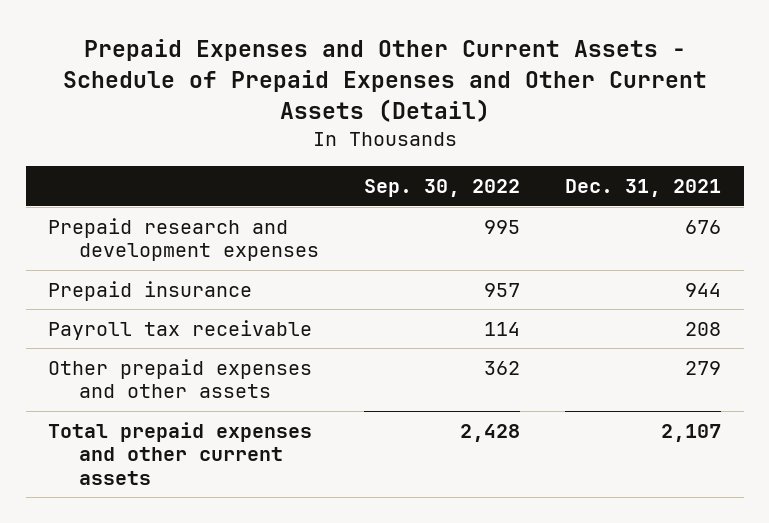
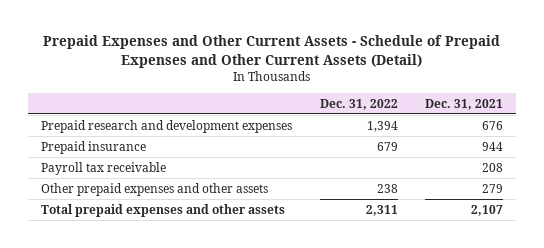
[364,179,521,198] Sep. 30, 2022 -> none
none -> [319,98,398,110] Dec. 31, 2022
[48,421,313,486] Total prepaid expenses and other current assets -> [41,203,286,217] Total prepaid expenses and other assets

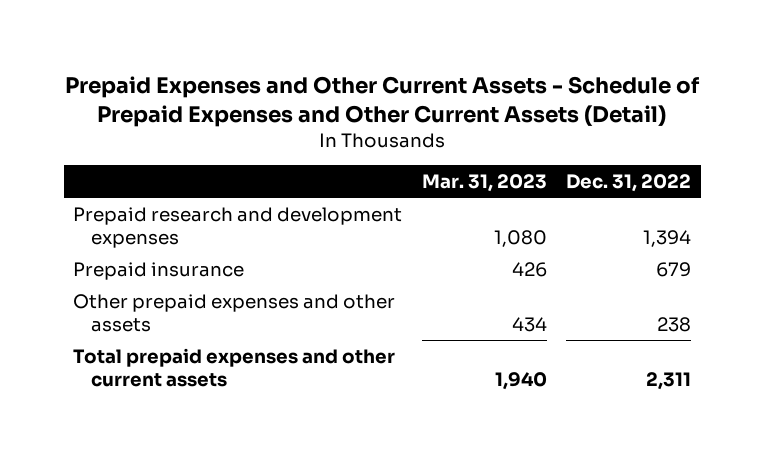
[424,98,503,110] Dec. 31, 2021 -> none
none -> [421,174,547,193] Mar. 31, 2023
[41,161,167,175] Payroll tax receivable -> none
[41,203,286,217] Total prepaid expenses and other assets -> [73,347,396,387] Total prepaid expenses and other current assets

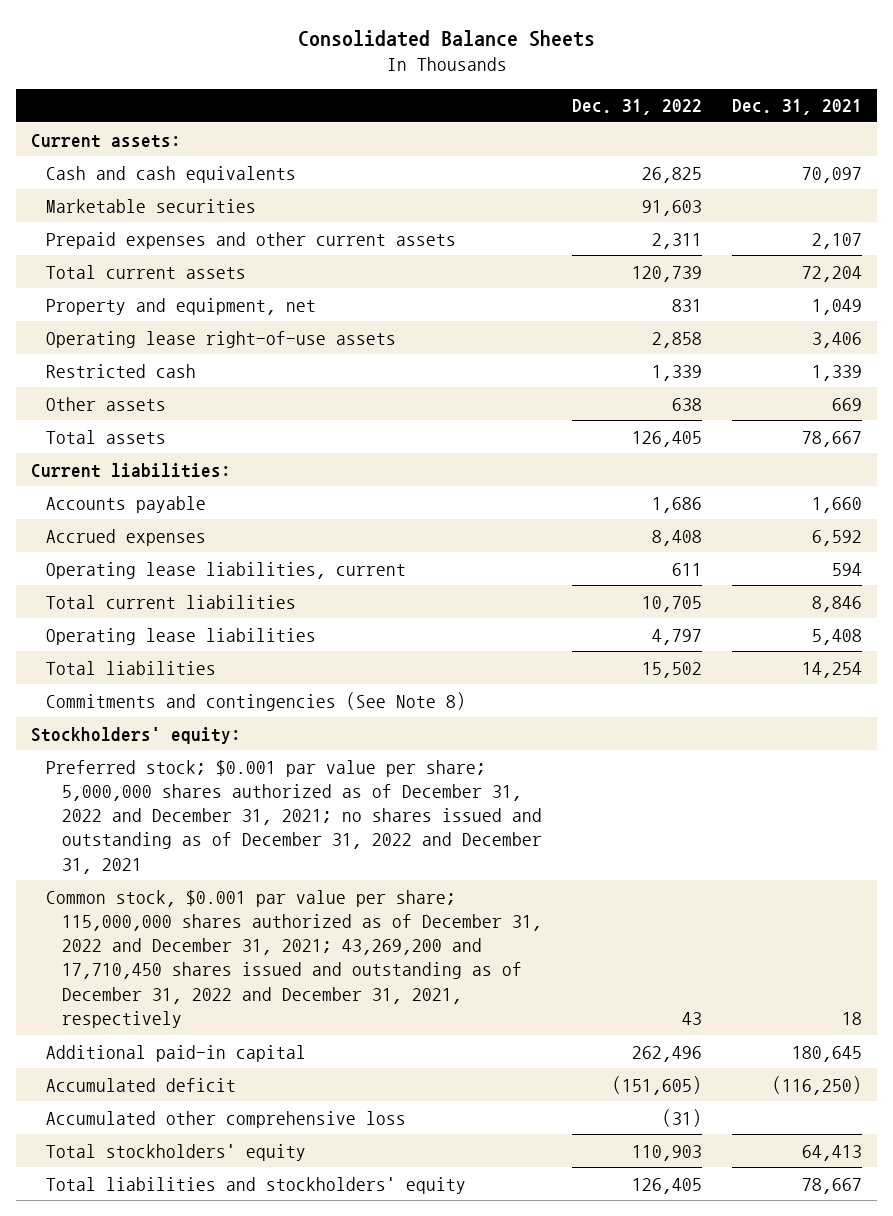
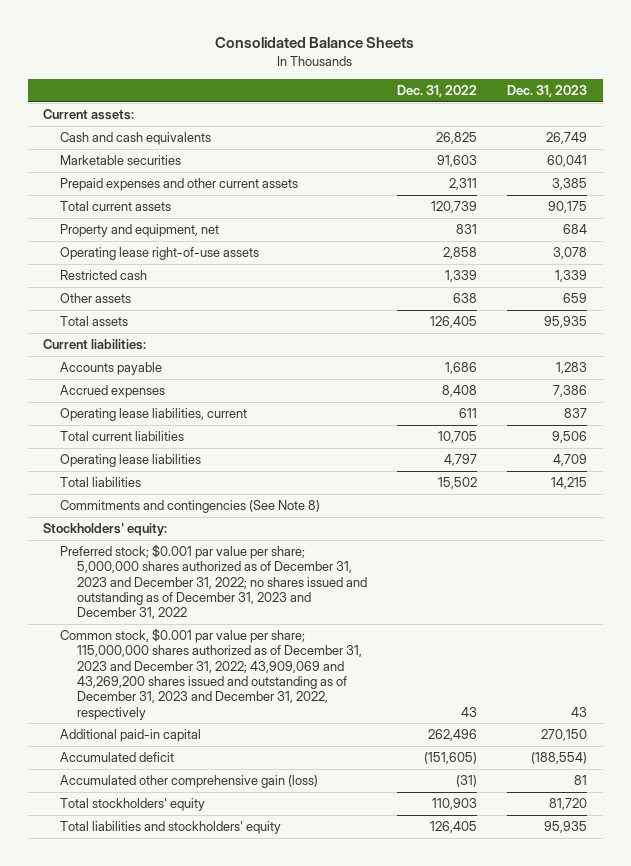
[732,99,863,116] Dec. 31, 2021 -> none
none -> [507,85,588,98] Dec. 31, 2023
[46,759,542,874] Preferred stock; $0.001 par value per share; 5,000,000 shares authorized as of December 31, 2022 and December 31, 2021; no shares issued and outstanding as of December 31, 2022 and December 31, 2021 -> [60,544,368,620] Preferred stock; $0.001 par value per share; 5,000,000 shares authorized as of December 31, 2023 and December 31, 2022; no shares issued and outstanding as of December 31, 2023 and December 31, 2022
[46,889,542,1029] Common stock, $0.001 par value per share; 115,000,000 shares authorized as of December 31, 2022 and December 31, 2021; 43,269,200 and 17,710,450 shares issued and outstanding as of December 31, 2022 and December 31, 2021, respectively -> [60,628,363,720] Common stock, $0.001 par value per share; 115,000,000 shares authorized as of December 31, 2023 and December 31, 2022; 43,909,069 and 43,269,200 shares issued and outstanding as of December 31, 2023 and December 31, 2022, respectively
[46,1110,407,1128] Accumulated other comprehensive loss -> [60,775,319,789] Accumulated other comprehensive gain (loss)

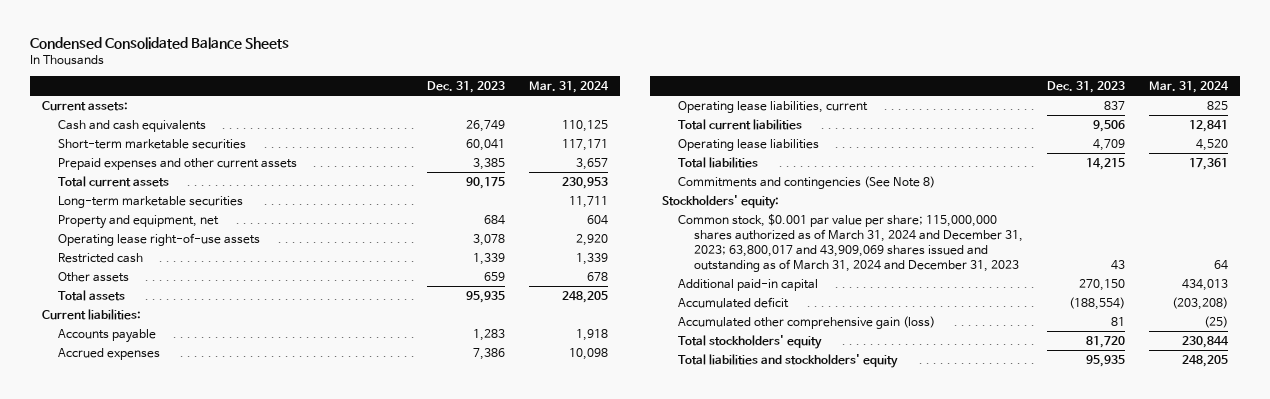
[215,37,415,49] Consolidated Balance Sheets -> [29,37,289,50] Condensed Consolidated Balance Sheets
[397,85,478,98] Dec. 31, 2022 -> none
none -> [528,81,609,94] Mar. 31, 2024
[60,155,182,166] Marketable securities -> [57,138,246,149] Short-term marketable securities
none -> [57,195,243,208] Long-term marketable securities
[60,544,368,620] Preferred stock; $0.001 par value per share; 5,000,000 shares authorized as of December 31, 2023 and December 31, 2022; no shares issued and outstanding as of December 31, 2023 and December 31, 2022 -> none
[60,628,363,720] Common stock, $0.001 par value per share; 115,000,000 shares authorized as of December 31, 2023 and December 31, 2022; 43,909,069 and 43,269,200 shares issued and outstanding as of December 31, 2023 and December 31, 2022, respectively -> [678,213,1023,272] Common stock, $0.001 par value per share; 115,000,000 shares authorized as of March 31, 2024 and December 31, 2023; 63,800,017 and 43,909,069 shares issued and outstanding as of March 31, 2024 and December 31, 2023

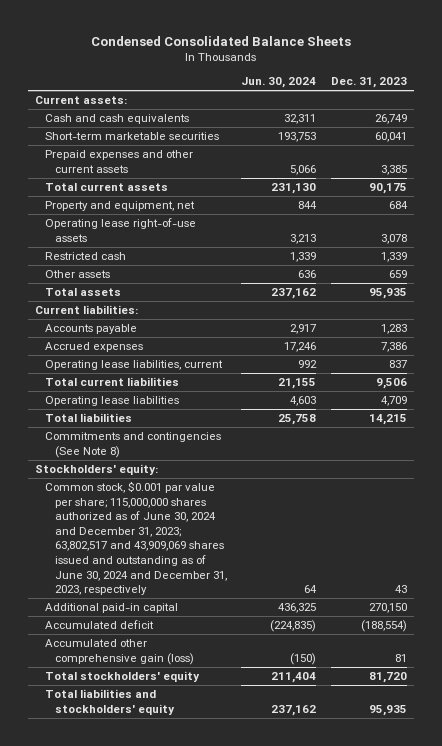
[528,81,609,94] Mar. 31, 2024 -> none
none -> [241,77,317,89] Jun. 30, 2024
[57,195,243,208] Long-term marketable securities -> none
[678,213,1023,272] Common stock, $0.001 par value per share; 115,000,000 shares authorized as of March 31, 2024 and December 31, 2023; 63,800,017 and 43,909,069 shares issued and outstanding as of March 31, 2024 and December 31, 2023 -> [45,481,228,596] Common stock, $0.001 par value per share; 115,000,000 shares authorized as of June 30, 2024 and December 31, 2023; 63,802,517 and 43,909,069 shares issued and outstanding as of June 30, 2024 and December 31, 2023, respectively

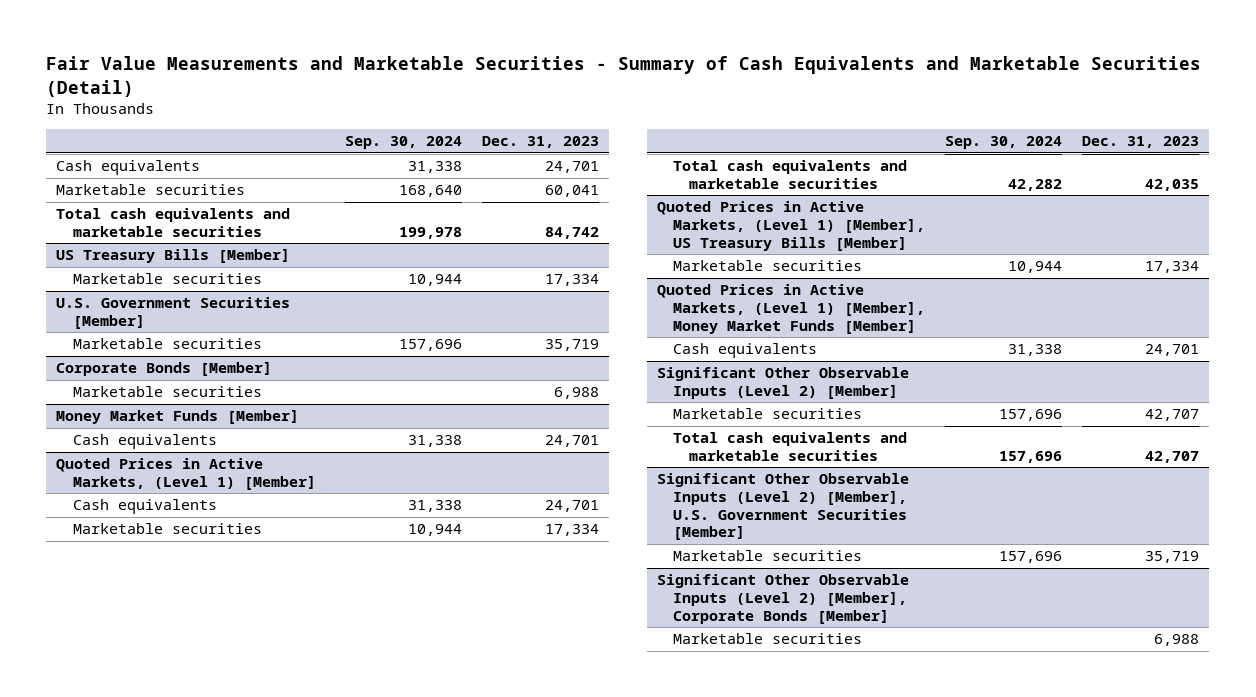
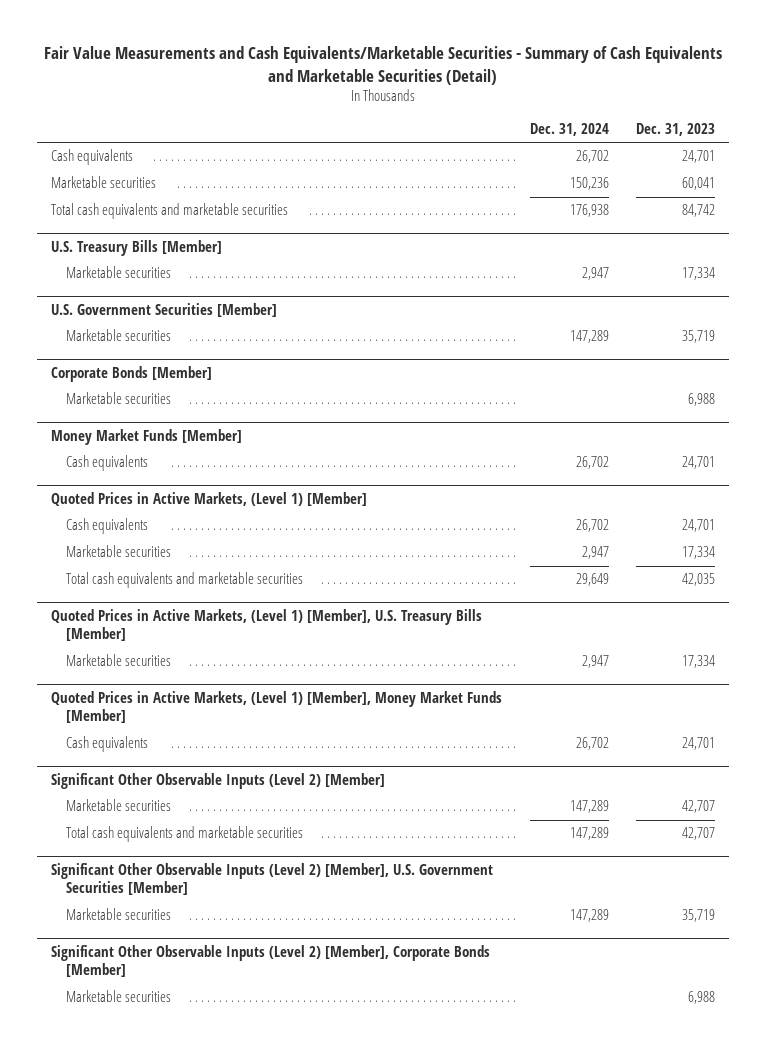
[46,55,1202,97] Fair Value Measurements and Marketable Securities - Summary of Cash Equivalents and Marketable Securities (Detail) -> [44,46,723,85] Fair Value Measurements and Cash Equivalents/Marketable Securities - Summary of Cash Equivalents and Marketable Securities (Detail)
[344,136,462,150] Sep. 30, 2024 -> none
none -> [529,122,609,136] Dec. 31, 2024
[56,249,291,264] US Treasury Bills [Member] -> [50,239,222,256] U.S. Treasury Bills [Member]
[656,201,926,251] Quoted Prices in Active Markets, (Level 1) [Member], US Treasury Bills [Member] -> [50,608,482,642] Quoted Prices in Active Markets, (Level 1) [Member], U.S. Treasury Bills [Member]

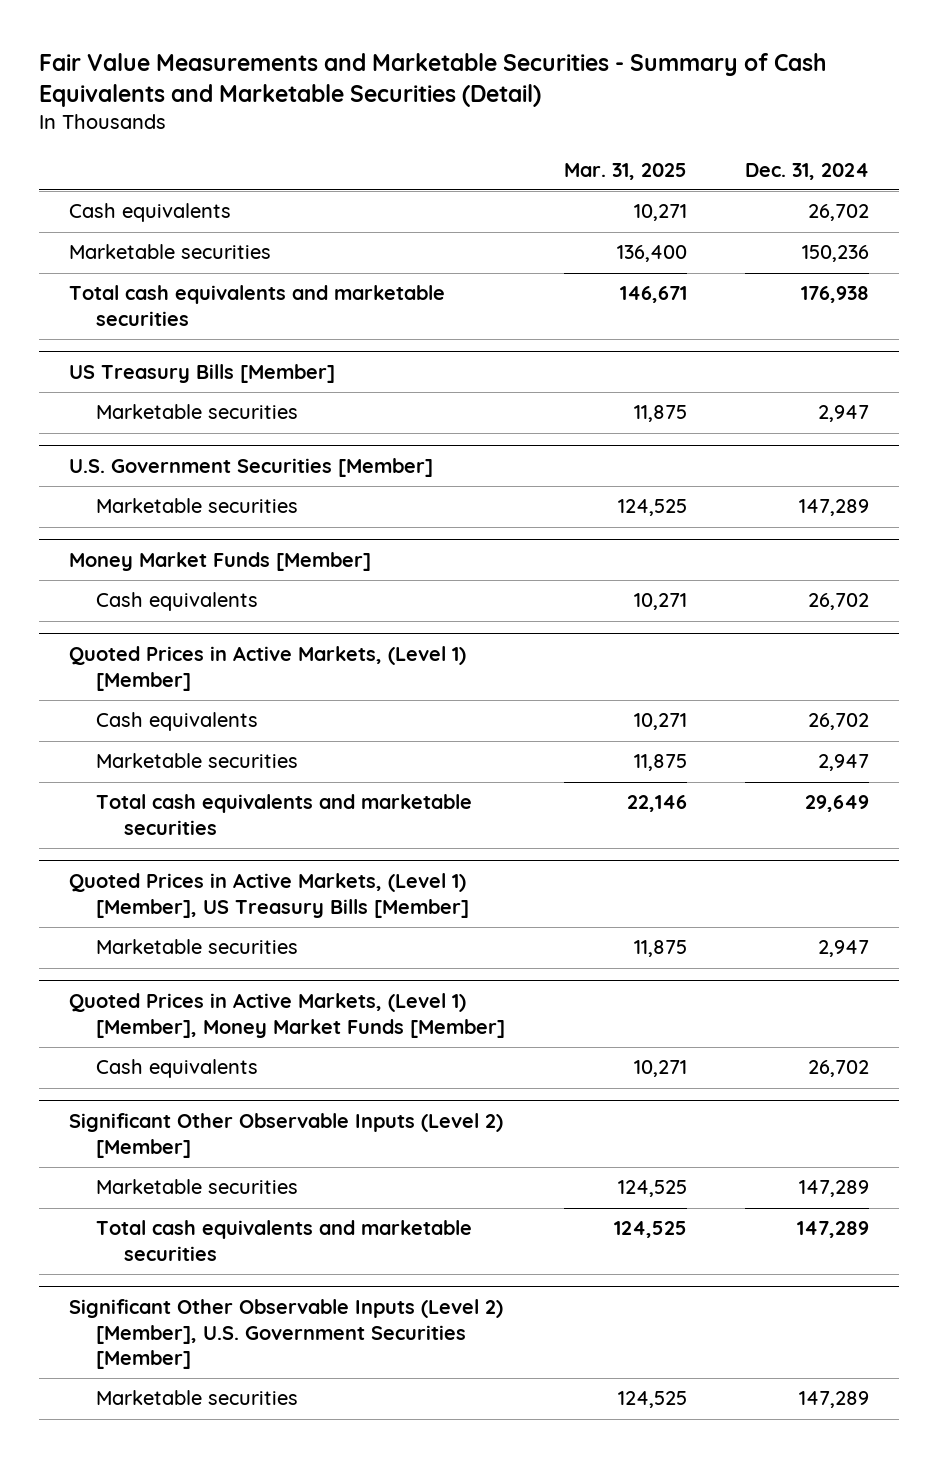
[44,46,723,85] Fair Value Measurements and Cash Equivalents/Marketable Securities - Summary of Cash Equivalents and Marketable Securities (Detail) -> [39,52,827,107] Fair Value Measurements and Marketable Securities - Summary of Cash Equivalents and Marketable Securities (Detail)
[636,122,716,136] Dec. 31, 2023 -> none
none -> [563,162,687,180] Mar. 31, 2025
[50,239,222,256] U.S. Treasury Bills [Member] -> [68,364,335,384] US Treasury Bills [Member]
[50,365,212,382] Corporate Bonds [Member] -> none
[65,392,171,405] Marketable securities -> none
[50,608,482,642] Quoted Prices in Active Markets, (Level 1) [Member], U.S. Treasury Bills [Member] -> [68,873,470,918] Quoted Prices in Active Markets, (Level 1) [Member], US Treasury Bills [Member]
[50,944,490,978] Significant Other Observable Inputs (Level 2) [Member], Corporate Bonds [Member] -> none
[65,990,171,1003] Marketable securities -> none

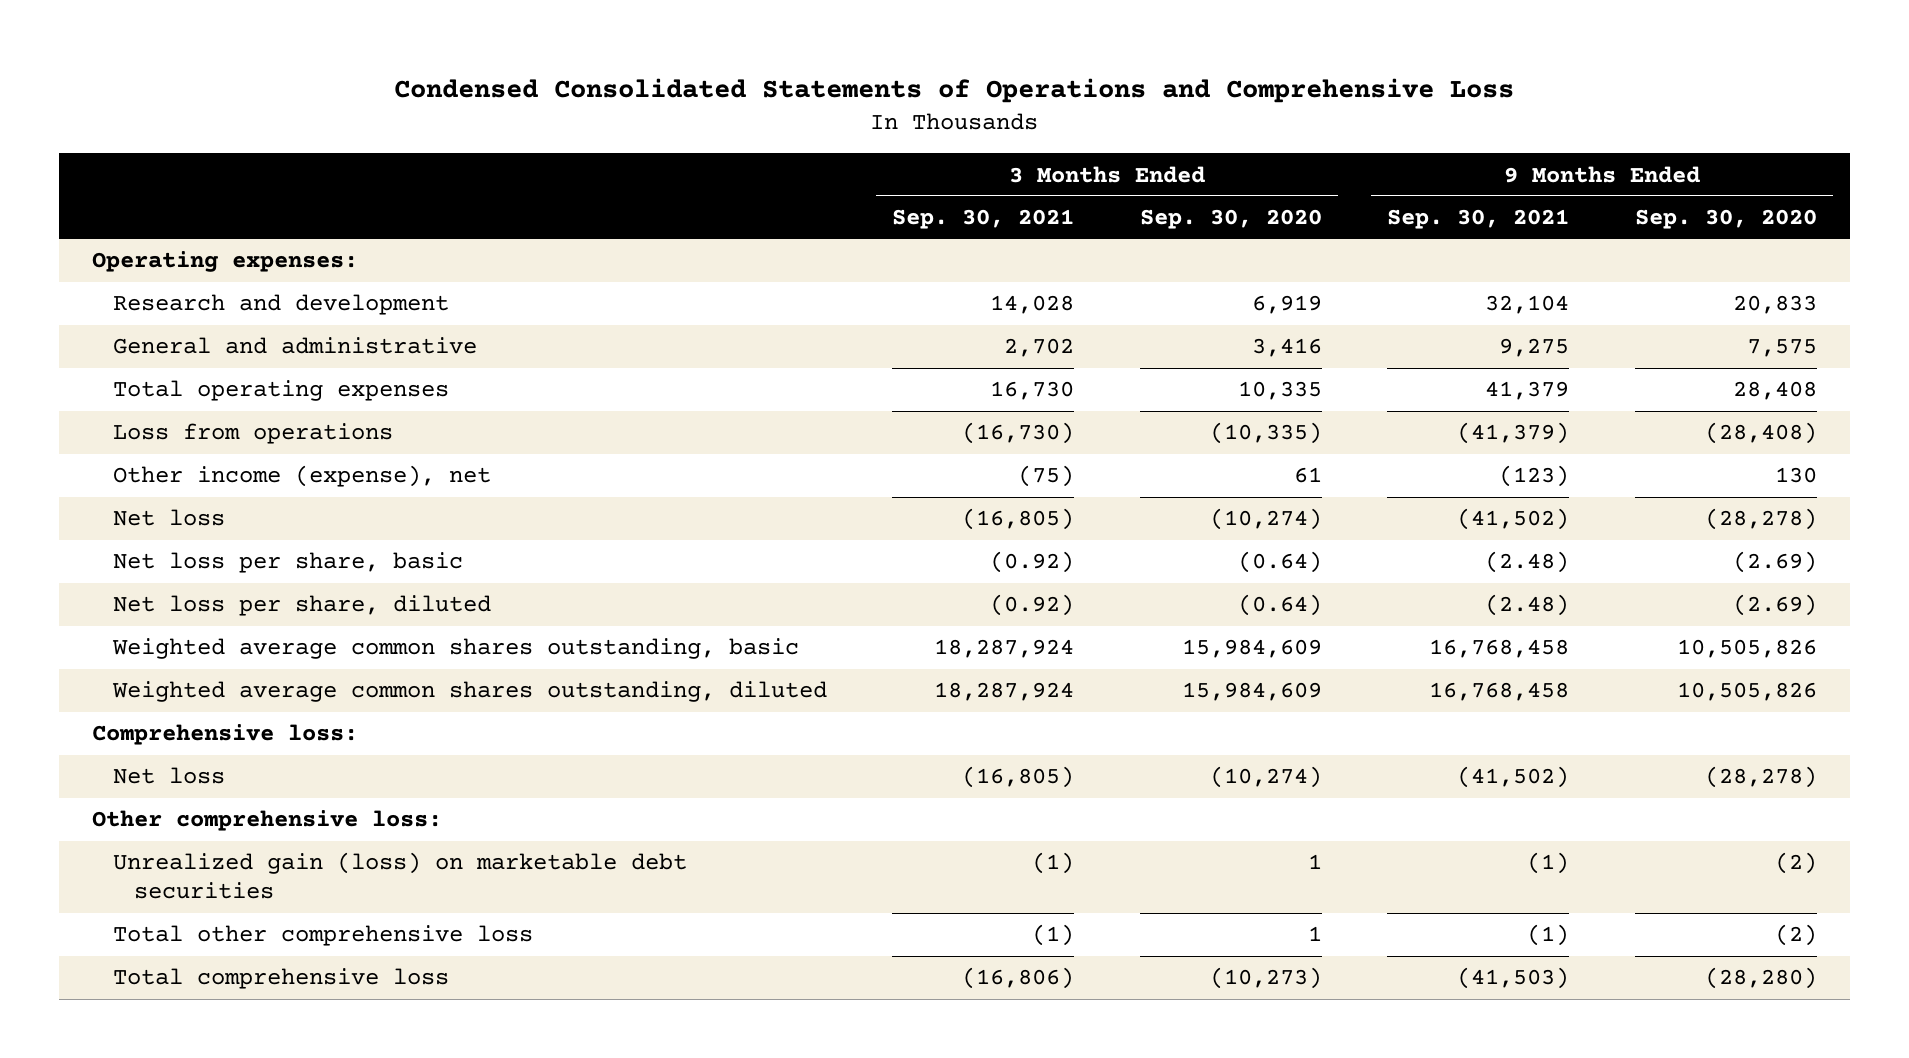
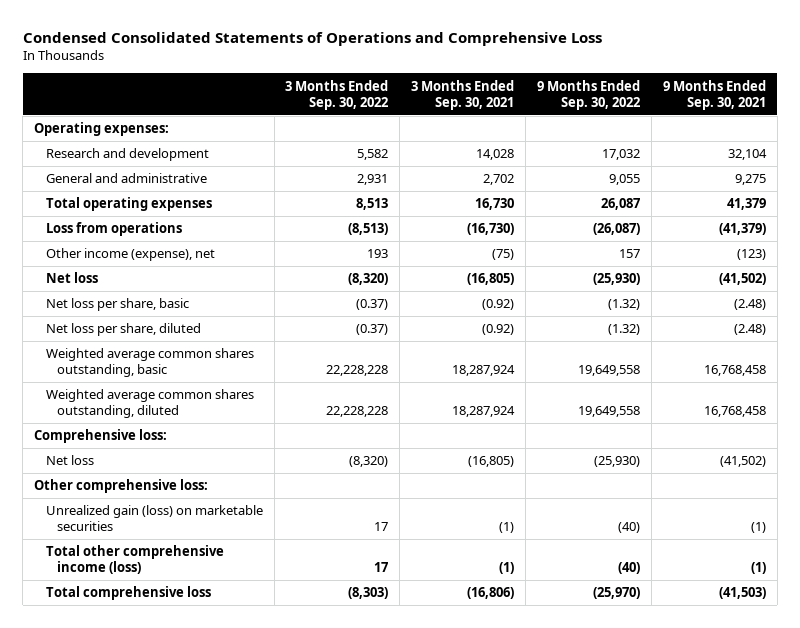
[1139,209,1322,230] Sep. 30, 2020 -> none
[1634,209,1817,230] Sep. 30, 2020 -> none
none -> [285,79,389,110] 3 Months Ended Sep. 30, 2022
none -> [537,79,641,110] 9 Months Ended Sep. 30, 2022
[113,852,688,900] Unrealized gain (loss) on marketable debt securities -> [45,505,263,532] Unrealized gain (loss) on marketable securities
[113,925,534,947] Total other comprehensive loss -> [45,545,224,575] Total other comprehensive income (loss)

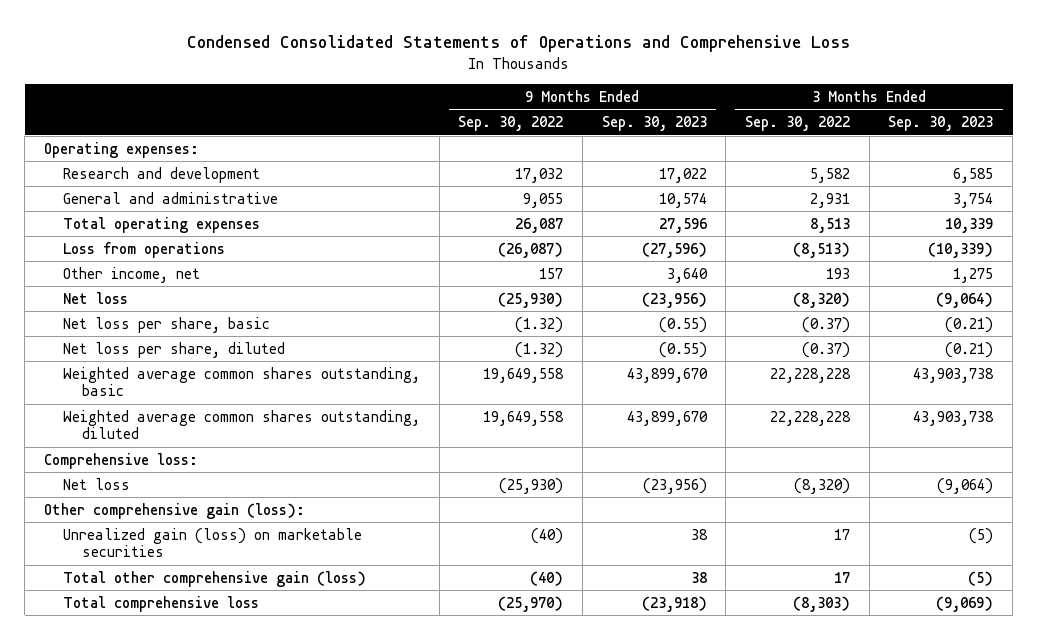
[411,79,515,110] 3 Months Ended Sep. 30, 2021 -> none
[662,79,766,110] 9 Months Ended Sep. 30, 2021 -> none
none -> [601,116,707,132] Sep. 30, 2023
none -> [888,116,994,132] Sep. 30, 2023
[45,248,215,262] Other income (expense), net -> [62,266,200,283] Other income, net
[34,479,209,494] Other comprehensive loss: -> [44,502,306,519] Other comprehensive gain (loss):
[45,545,224,575] Total other comprehensive income (loss) -> [62,570,366,587] Total other comprehensive gain (loss)

